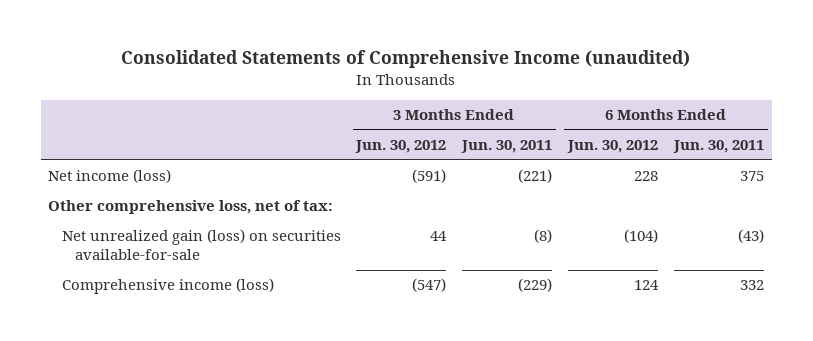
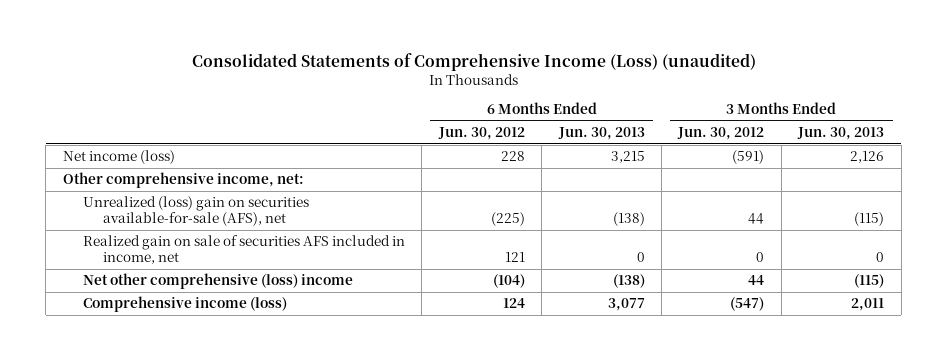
[121,50,691,69] Consolidated Statements of Comprehensive Income (unaudited) -> [191,52,756,71] Consolidated Statements of Comprehensive Income (Loss) (unaudited)
[461,140,553,154] Jun. 30, 2011 -> none
[673,140,765,154] Jun. 30, 2011 -> none
none -> [557,127,645,141] Jun. 30, 2013
none -> [797,127,885,141] Jun. 30, 2013
[48,200,334,215] Other comprehensive loss, net of tax: -> [62,172,304,189] Other comprehensive income, net:
[61,229,341,261] Net unrealized gain (loss) on securities available-for-sale -> [83,196,310,226] Unrealized (loss) gain on securities available-for-sale (AFS), net
[624,229,659,244] (104) -> [490,211,525,226] (225)
none -> [83,235,406,264] Realized gain on sale of securities AFS included in income, net
none -> [83,273,354,290] Net other comprehensive (loss) income

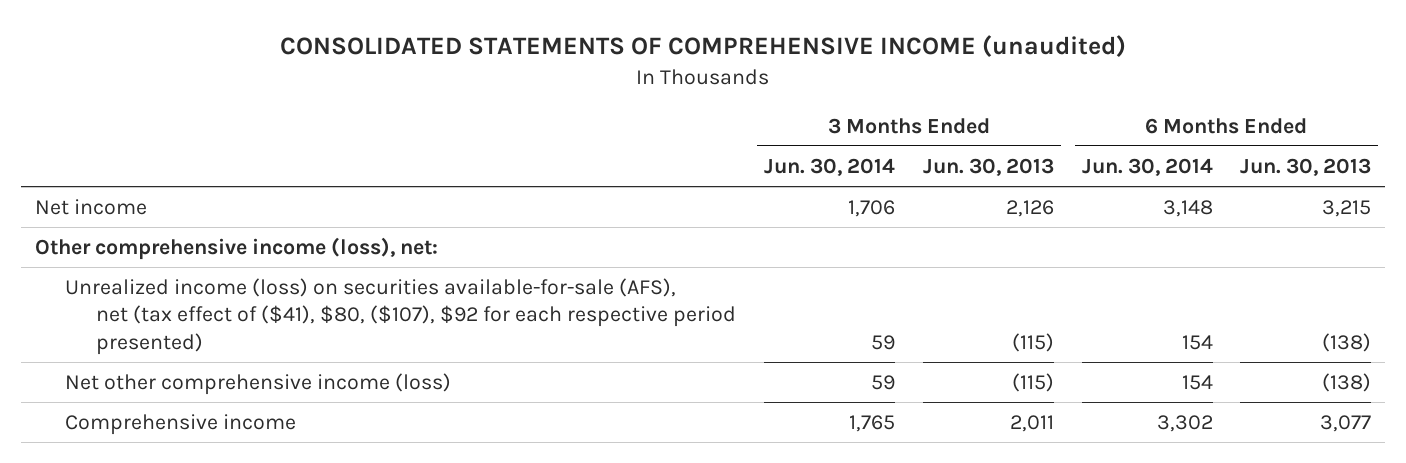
[191,52,756,71] Consolidated Statements of Comprehensive Income (Loss) (unaudited) -> [279,35,1126,58] CONSOLIDATED STATEMENTS OF COMPREHENSIVE INCOME (unaudited)
[437,127,525,141] Jun. 30, 2012 -> none
[677,127,765,141] Jun. 30, 2012 -> none
none -> [764,157,896,176] Jun. 30, 2014
none -> [1081,157,1213,176] Jun. 30, 2014
[83,235,406,264] Realized gain on sale of securities AFS included in income, net -> none
[62,150,175,165] Net income (loss) -> [34,199,147,216] Net income
[62,172,304,189] Other comprehensive income, net: -> [34,237,438,261] Other comprehensive income (loss), net:
[83,196,310,226] Unrealized (loss) gain on securities available-for-sale (AFS), net -> [65,278,737,355] Unrealized income (loss) on securities available-for-sale (AFS), net (tax effect of ($41), $80, ($107), $92 for each respective period presented)
[83,273,354,290] Net other comprehensive (loss) income -> [65,373,452,396] Net other comprehensive income (loss)
[83,296,288,313] Comprehensive income (loss) -> [65,414,297,436] Comprehensive income

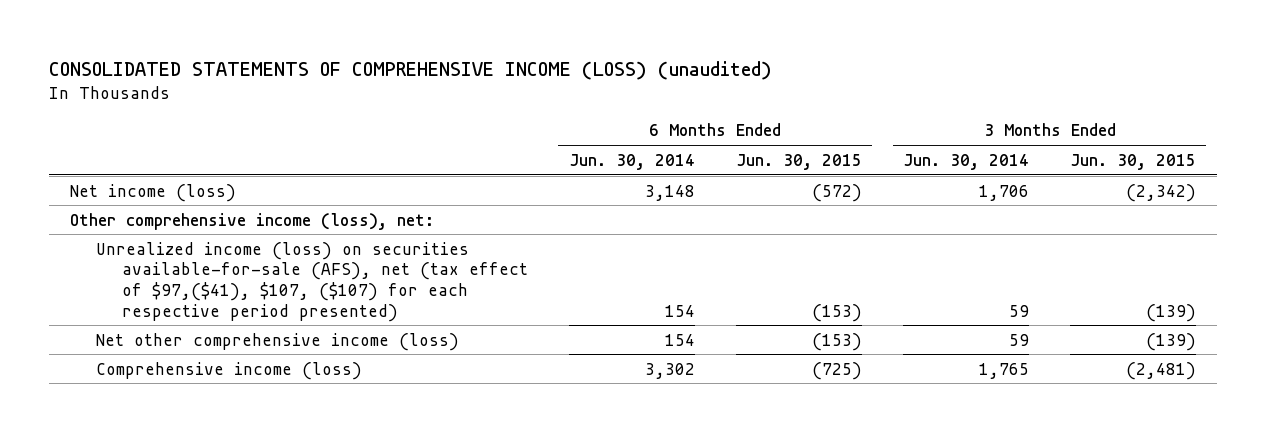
[279,35,1126,58] CONSOLIDATED STATEMENTS OF COMPREHENSIVE INCOME (unaudited) -> [49,60,773,80] CONSOLIDATED STATEMENTS OF COMPREHENSIVE INCOME (LOSS) (unaudited)
[922,157,1054,176] Jun. 30, 2013 -> none
[1240,157,1372,176] Jun. 30, 2013 -> none
none -> [735,153,862,170] Jun. 30, 2015
none -> [1070,153,1197,170] Jun. 30, 2015
[34,199,147,216] Net income -> [69,183,236,202] Net income (loss)
[65,278,737,355] Unrealized income (loss) on securities available-for-sale (AFS), net (tax effect of ($41), $80, ($107), $92 for each respective period presented) -> [95,241,528,322] Unrealized income (loss) on securities available-for-sale (AFS), net (tax effect of $97,($41), $107, ($107) for each respective period presented)
[65,414,297,436] Comprehensive income -> [95,361,362,380] Comprehensive income (loss)

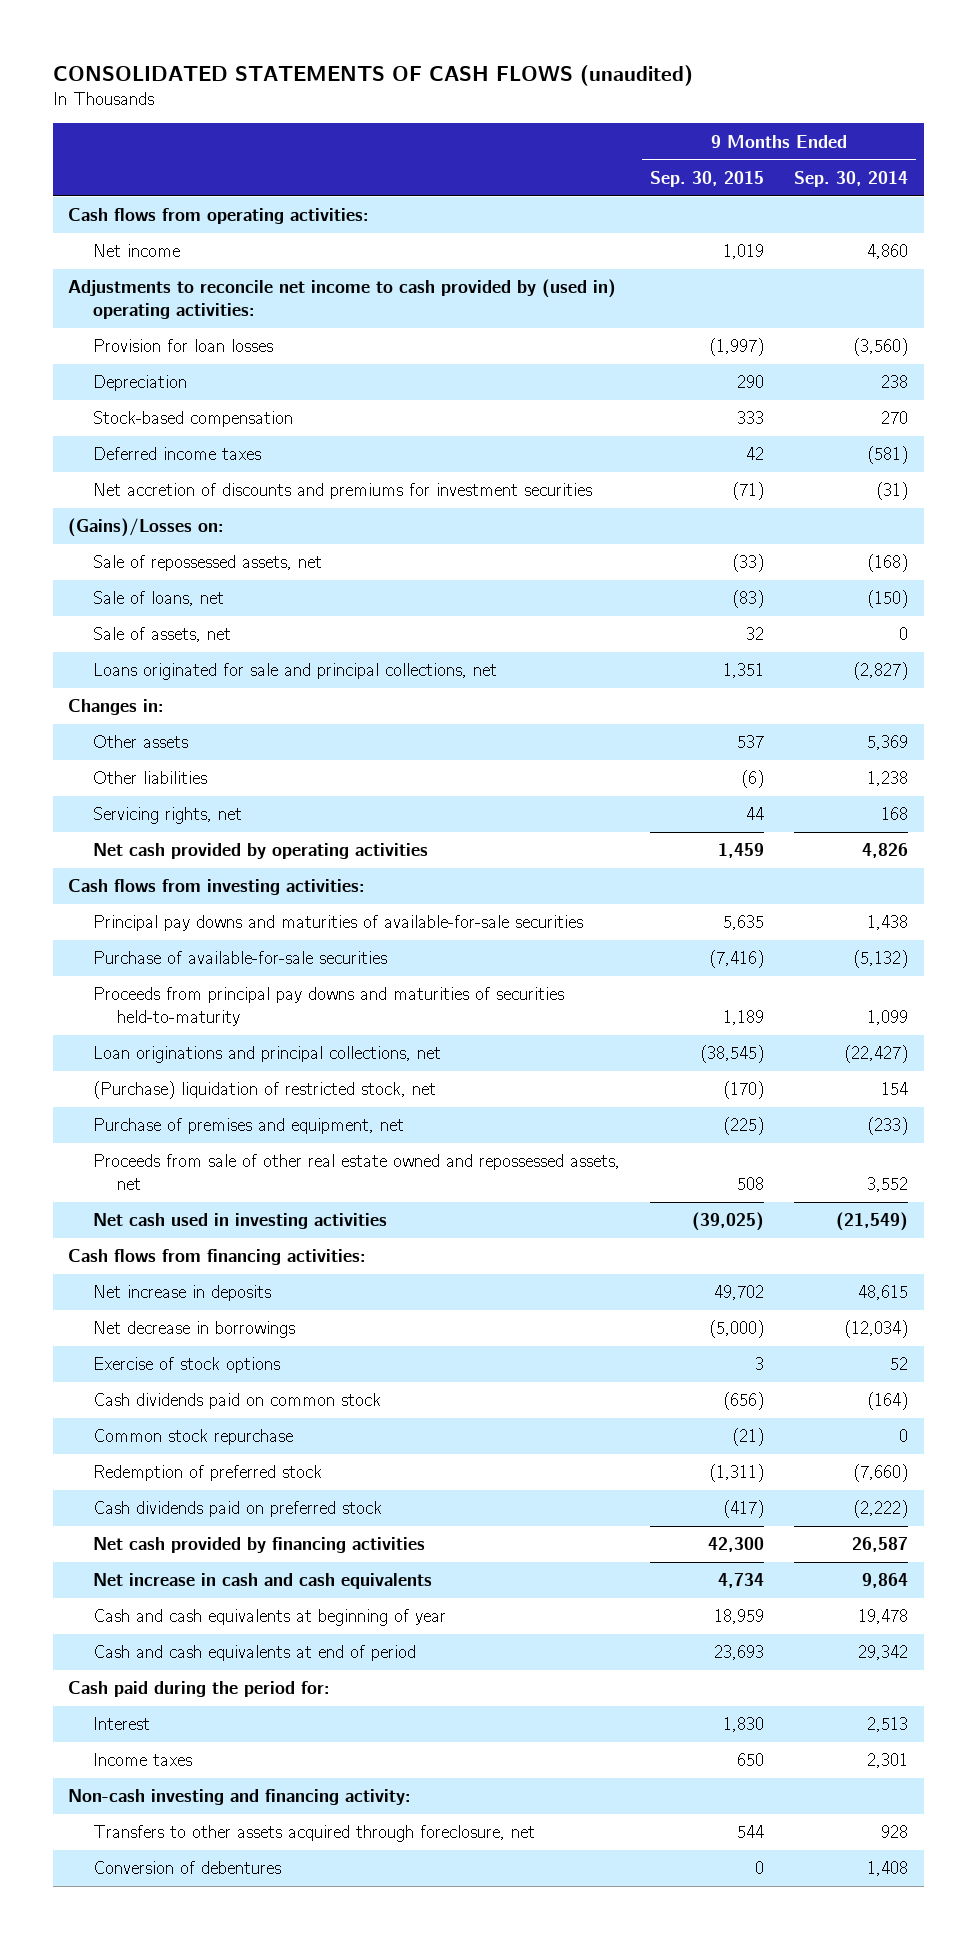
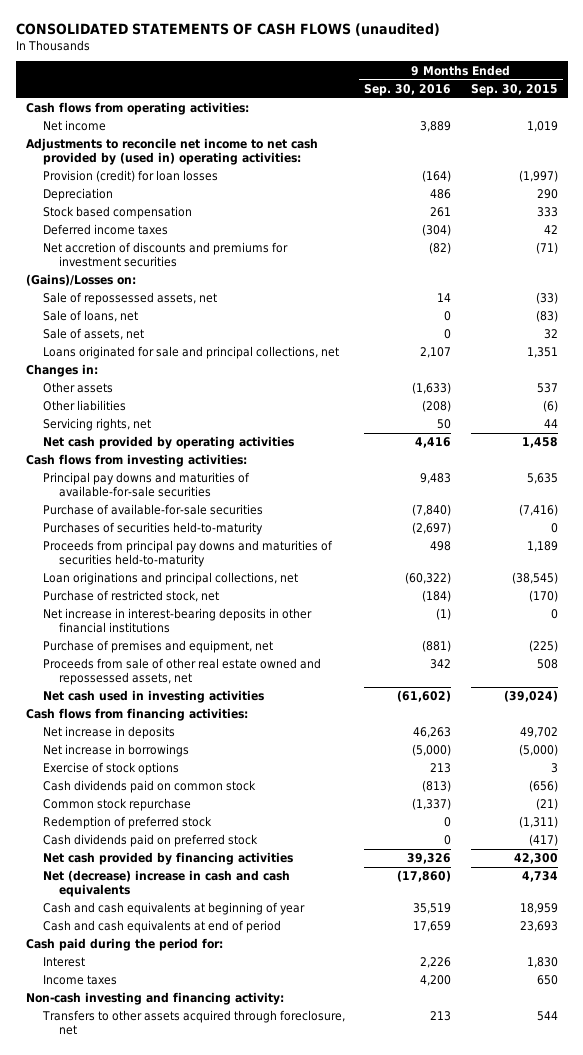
[794,170,909,187] Sep. 30, 2014 -> none
none -> [364,83,452,96] Sep. 30, 2016
[68,279,617,319] Adjustments to reconcile net income to cash provided by (used in) operating activities: -> [25,138,318,165] Adjustments to reconcile net income to net cash provided by (used in) operating activities:
[92,339,273,353] Provision for loan losses -> [42,170,218,183] Provision (credit) for loan losses
[92,411,293,428] Stock-based compensation -> [42,206,192,220] Stock based compensation
[718,843,765,859] 1,459 -> [521,437,558,449] 1,458
none -> [42,522,263,536] Purchases of securities held-to-maturity
[92,1081,436,1100] (Purchase) liquidation of restricted stock, net -> [42,590,219,603] Purchase of restricted stock, net
none -> [42,608,312,633] Net increase in interest-bearing deposits in other financial institutions
[692,1212,765,1232] (39,025) -> [503,690,558,703] (39,024)
[92,1321,295,1339] Net decrease in borrowings -> [42,744,189,758] Net increase in borrowings
[92,1573,432,1590] Net increase in cash and cash equivalents -> [42,870,290,897] Net (decrease) increase in cash and cash equivalents
[92,1861,281,1875] Conversion of debentures -> none

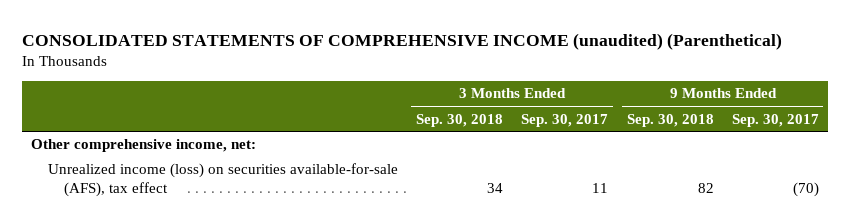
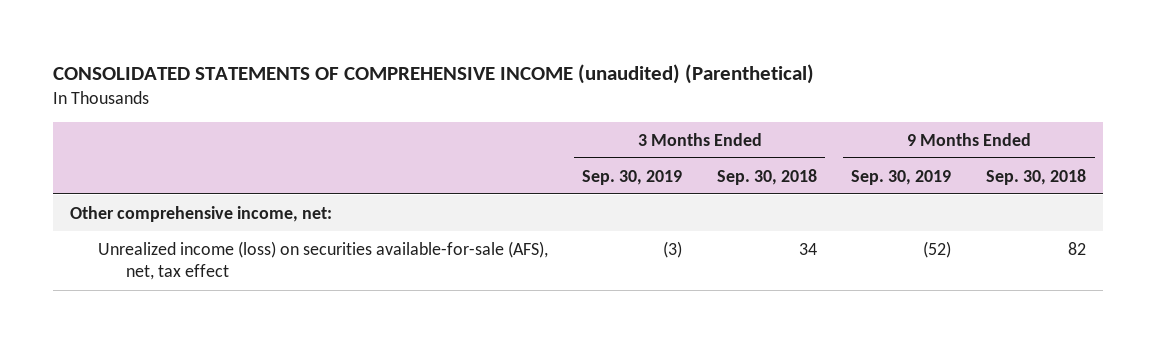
[521,113,609,127] Sep. 30, 2017 -> none
[731,113,819,127] Sep. 30, 2017 -> none
none -> [582,169,683,185] Sep. 30, 2019
none -> [851,169,952,185] Sep. 30, 2019
[47,163,398,198] Unrealized income (loss) on securities available-for-sale (AFS), tax effect -> [97,240,548,281] Unrealized income (loss) on securities available-for-sale (AFS), net, tax effect

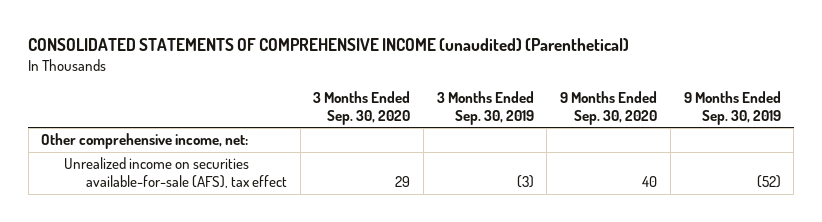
[716,168,817,185] Sep. 30, 2018 -> none
[985,168,1086,185] Sep. 30, 2018 -> none
none -> [313,91,411,125] 3 Months Ended Sep. 30, 2020
none -> [560,91,658,125] 9 Months Ended Sep. 30, 2020
[97,240,548,281] Unrealized income (loss) on securities available-for-sale (AFS), net, tax effect -> [63,157,287,189] Unrealized income on securities available-for-sale (AFS), tax effect

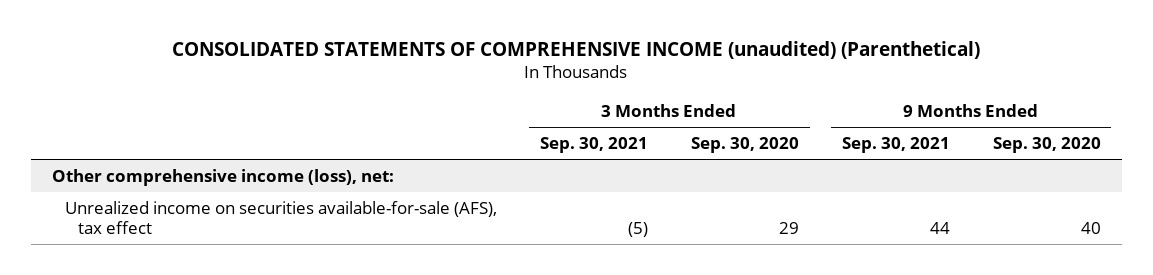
[436,91,534,125] 3 Months Ended Sep. 30, 2019 -> none
[683,91,781,125] 9 Months Ended Sep. 30, 2019 -> none
none -> [539,137,648,154] Sep. 30, 2021
none -> [841,137,950,154] Sep. 30, 2021
[41,133,249,150] Other comprehensive income, net: -> [52,168,395,186] Other comprehensive income (loss), net:

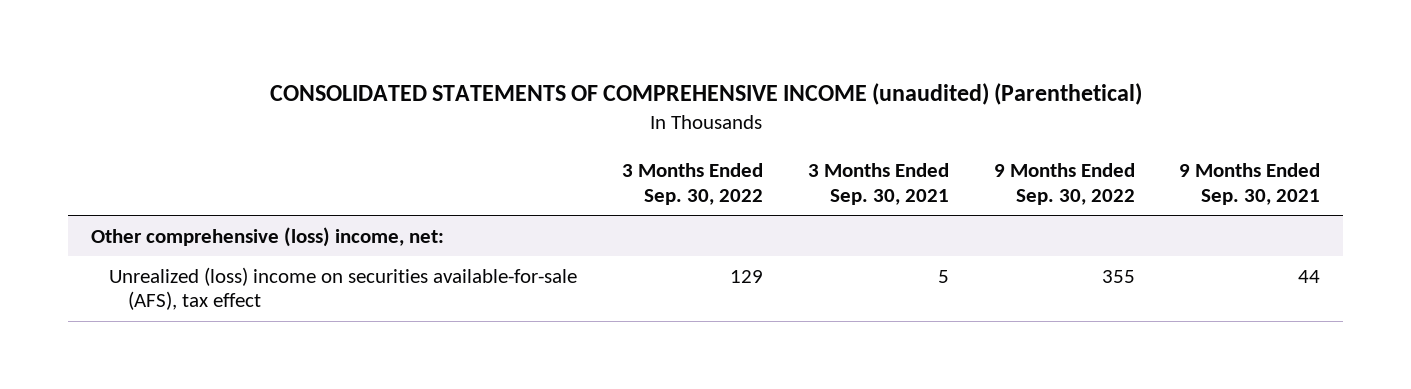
[690,137,799,154] Sep. 30, 2020 -> none
[992,137,1101,154] Sep. 30, 2020 -> none
none -> [622,163,764,205] 3 Months Ended Sep. 30, 2022
none -> [993,163,1135,205] 9 Months Ended Sep. 30, 2022
[52,168,395,186] Other comprehensive income (loss), net: -> [90,227,444,248] Other comprehensive (loss) income, net:
[65,200,498,234] Unrealized income on securities available-for-sale (AFS), tax effect -> [109,267,578,311] Unrealized (loss) income on securities available-for-sale (AFS), tax effect
[627,221,648,237] (5) -> [937,270,949,284] 5

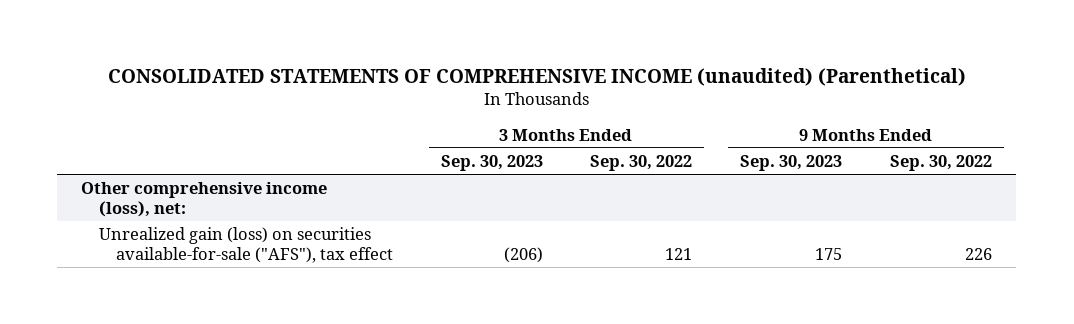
[807,163,949,205] 3 Months Ended Sep. 30, 2021 -> none
[1179,163,1321,205] 9 Months Ended Sep. 30, 2021 -> none
none -> [440,154,543,171] Sep. 30, 2023
none -> [740,154,843,171] Sep. 30, 2023
[90,227,444,248] Other comprehensive (loss) income, net: -> [81,181,328,218] Other comprehensive income (loss), net:
[109,267,578,311] Unrealized (loss) income on securities available-for-sale (AFS), tax effect -> [98,226,393,264] Unrealized gain (loss) on securities available-for-sale ("AFS"), tax effect
[730,270,764,284] 129 -> [665,248,693,261] 121
[1101,270,1135,284] 355 -> [965,248,993,261] 226

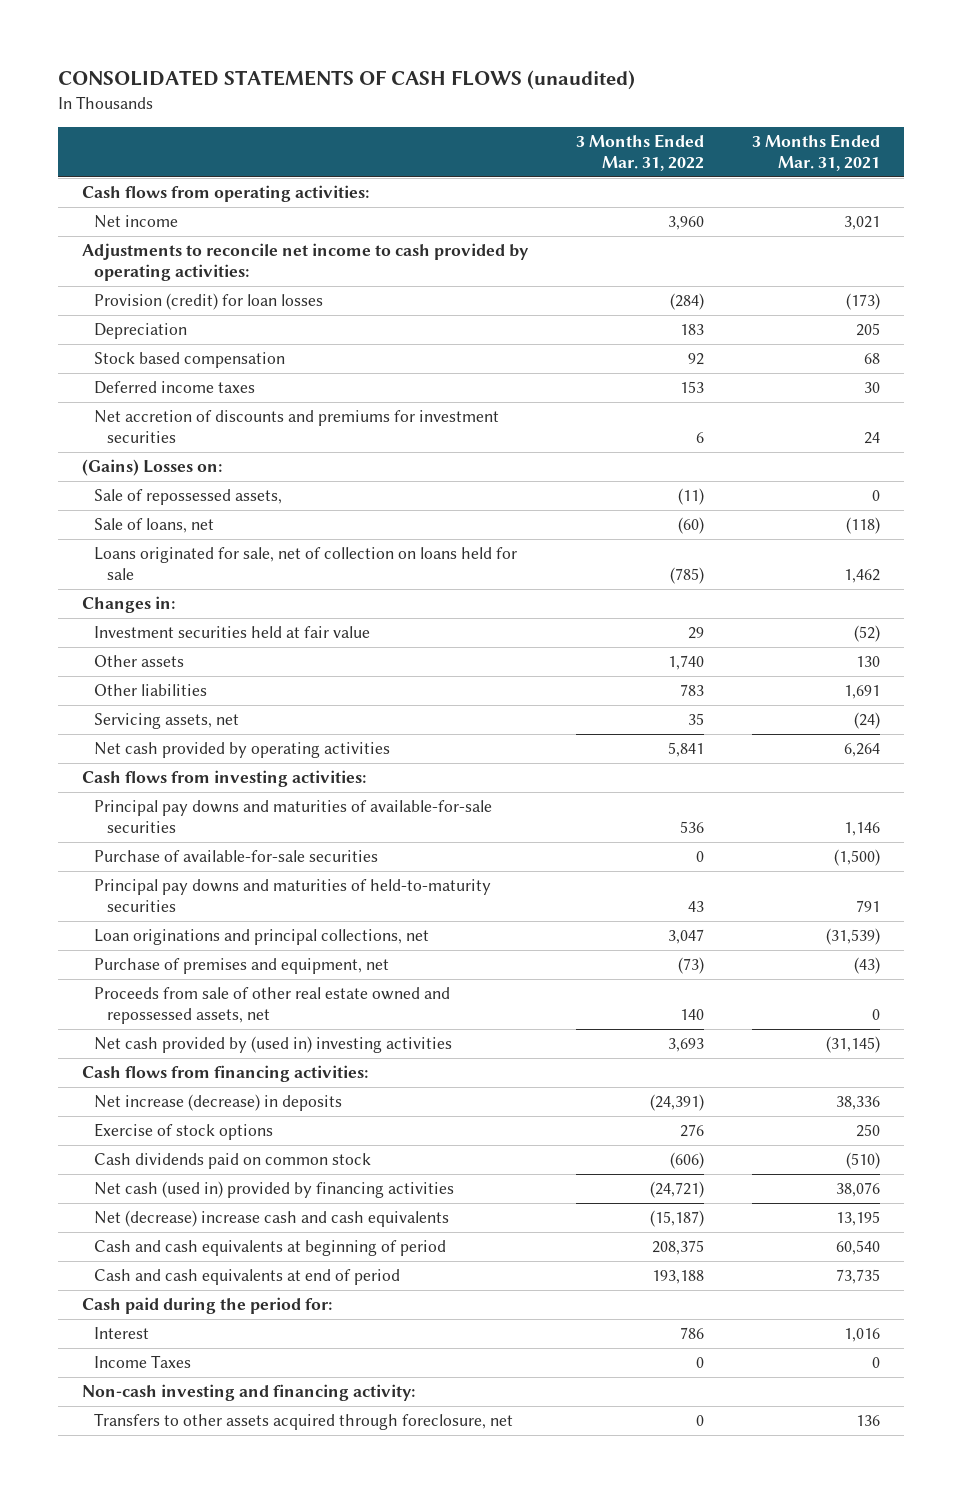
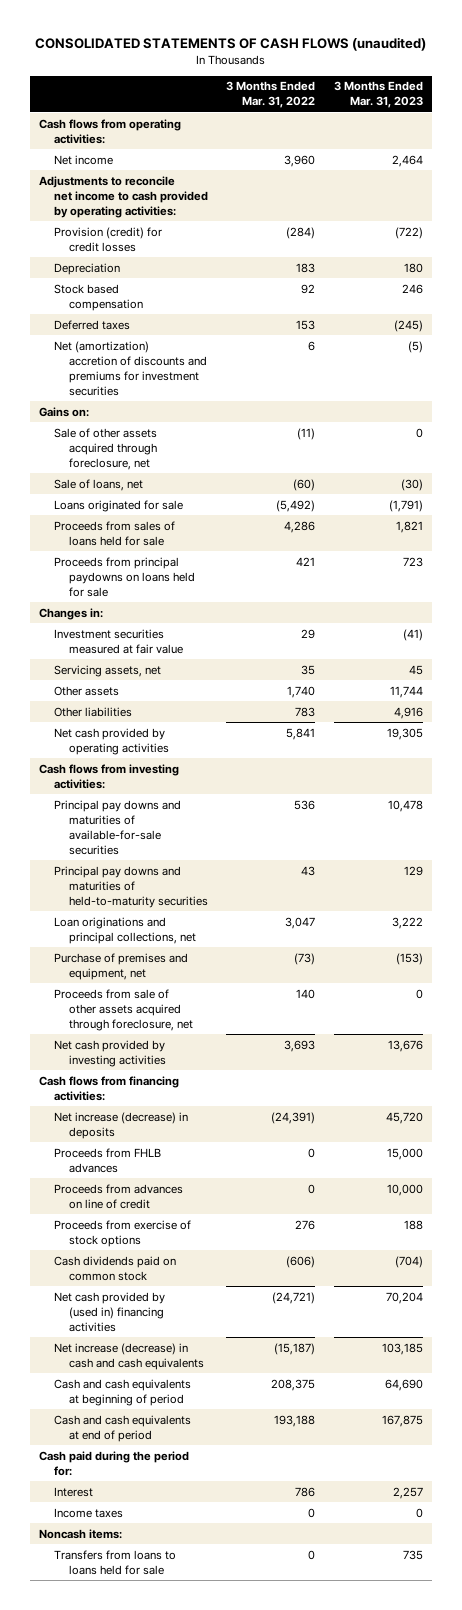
[752,134,881,171] 3 Months Ended Mar. 31, 2021 -> none
none -> [333,81,423,109] 3 Months Ended Mar. 31, 2023
[94,293,324,311] Provision (credit) for loan losses -> [54,226,163,252] Provision (credit) for credit losses
[94,381,256,395] Deferred income taxes -> [54,319,131,330] Deferred taxes
[94,410,500,443] Net accretion of discounts and premiums for investment securities -> [54,340,207,396] Net (amortization) accretion of discounts and premiums for investment securities
[81,459,222,477] (Gains) Losses on: -> [39,406,90,417] Gains on:
[94,489,283,506] Sale of repossessed assets, -> [54,427,158,470] Sale of other assets acquired through foreclosure, net
[94,547,518,580] Loans originated for sale, net of collection on loans held for sale -> none
none -> [54,499,184,512] Loans originated for sale
none -> [54,520,176,546] Proceeds from sales of loans held for sale
none -> [54,556,195,597] Proceeds from principal paydowns on loans held for sale
[94,626,371,639] Investment securities held at fair value -> [54,628,183,654] Investment securities measured at fair value
[94,713,240,730] Servicing assets, net -> [54,664,162,677] Servicing assets, net
[94,850,379,863] Purchase of available-for-sale securities -> none
[94,987,451,1024] Proceeds from sale of other real estate owned and repossessed assets, net -> [54,988,193,1031] Proceeds from sale of other assets acquired through foreclosure, net
[94,1036,453,1054] Net cash provided by (used in) investing activities -> [54,1039,166,1067] Net cash provided by investing activities
none -> [54,1147,162,1173] Proceeds from FHLB advances
none -> [54,1183,184,1209] Proceeds from advances on line of credit
[94,1123,274,1141] Exercise of stock options -> [54,1219,192,1247] Proceeds from exercise of stock options
[94,1181,455,1199] Net cash (used in) provided by financing activities -> [54,1291,166,1332] Net cash provided by (used in) financing activities
[94,1210,450,1228] Net (decrease) increase cash and cash equivalents -> [54,1342,204,1370] Net increase (decrease) in cash and cash equivalents
[94,1413,514,1431] Transfers to other assets acquired through foreclosure, net -> none
[94,1355,192,1369] Income Taxes -> [54,1507,124,1518] Income taxes
[81,1384,415,1402] Non-cash investing and financing activity: -> [39,1528,123,1539] Noncash items:
none -> [54,1549,177,1575] Transfers from loans to loans held for sale

